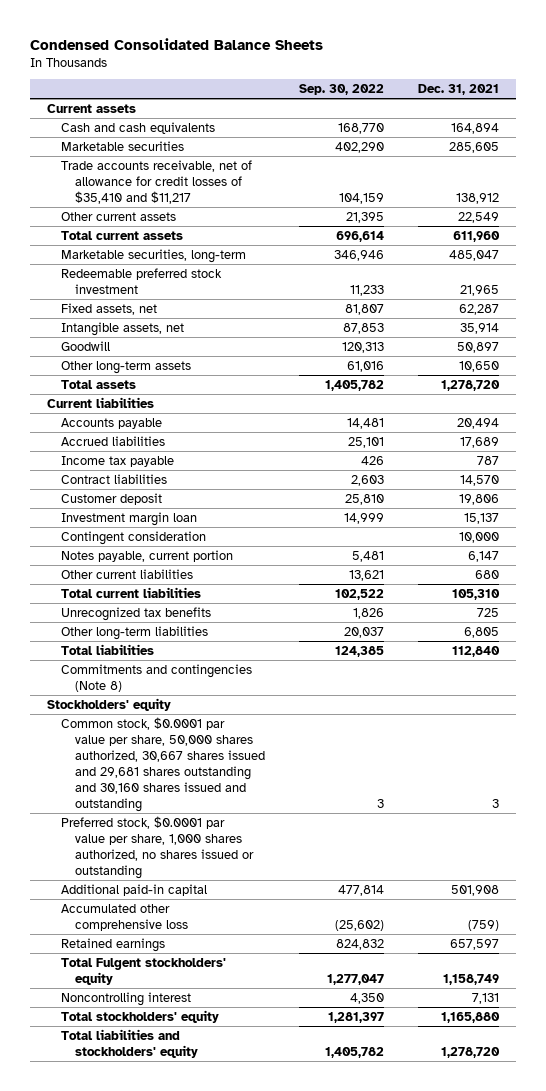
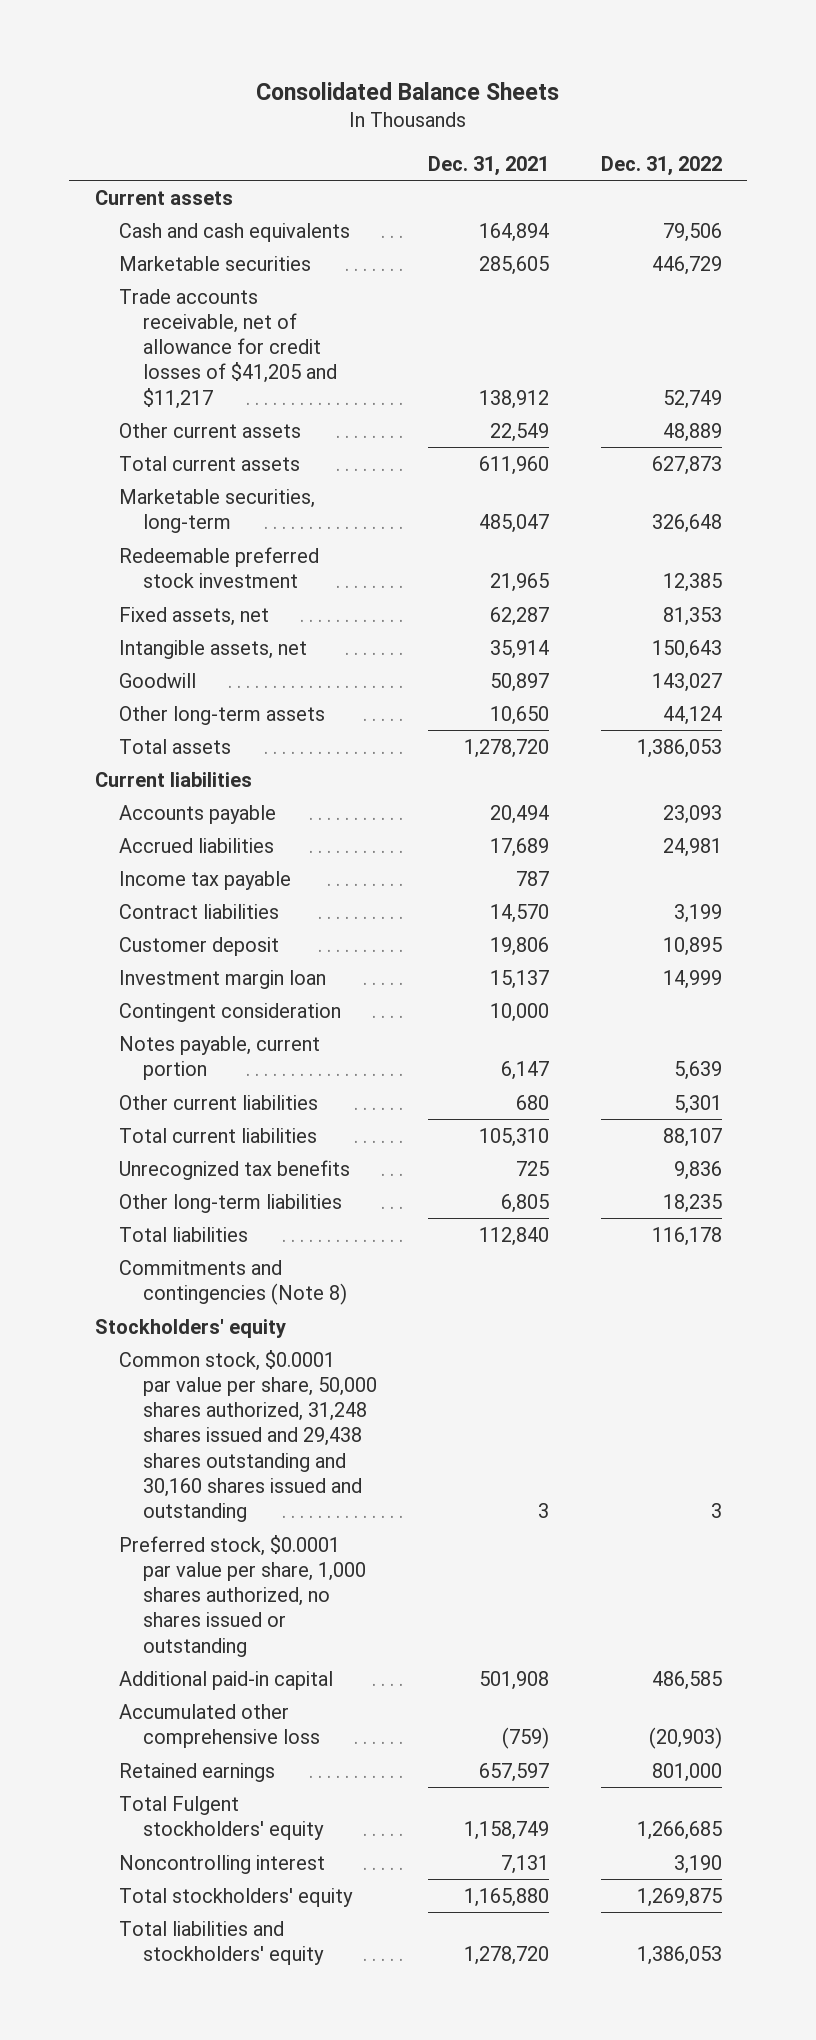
[30,37,324,50] Condensed Consolidated Balance Sheets -> [256,82,560,101] Consolidated Balance Sheets
[299,83,385,95] Sep. 30, 2022 -> none
none -> [600,155,722,176] Dec. 31, 2022
[61,159,253,204] Trade accounts receivable, net of allowance for credit losses of $35,410 and $11,217 -> [118,288,338,409] Trade accounts receivable, net of allowance for credit losses of $41,205 and $11,217
[61,716,266,812] Common stock, $0.0001 par value per share, 50,000 shares authorized, 30,667 shares issued and 29,681 shares outstanding and 30,160 shares issued and outstanding -> [118,1349,378,1523] Common stock, $0.0001 par value per share, 50,000 shares authorized, 31,248 shares issued and 29,438 shares outstanding and 30,160 shares issued and outstanding

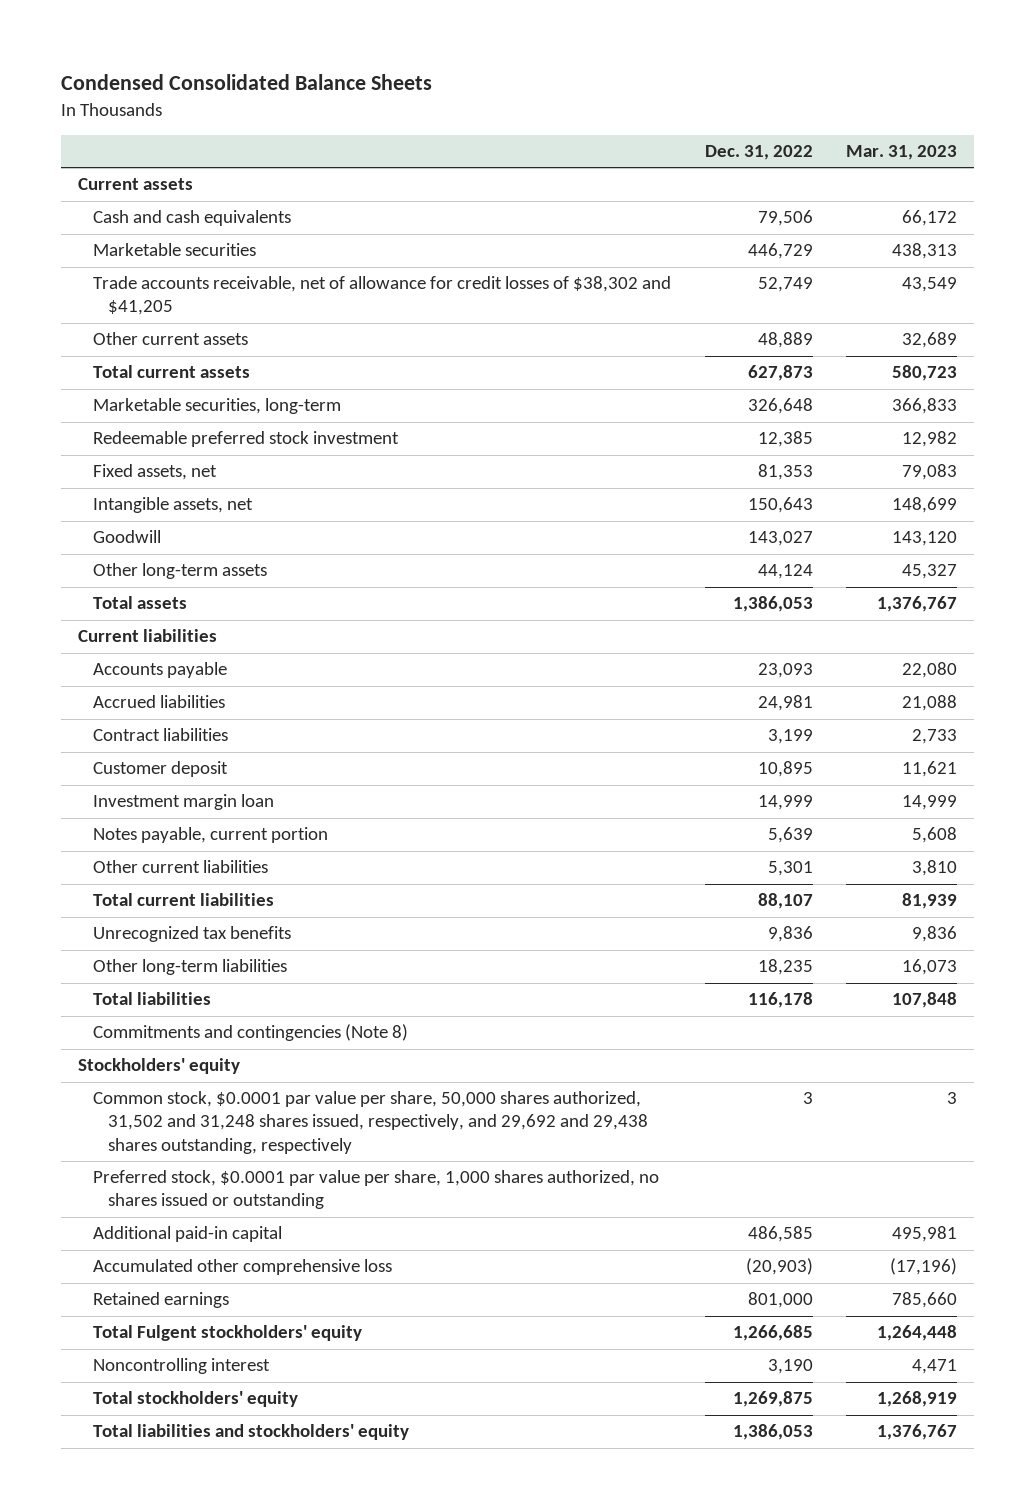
[256,82,560,101] Consolidated Balance Sheets -> [61,74,433,91] Condensed Consolidated Balance Sheets
[428,155,550,176] Dec. 31, 2021 -> none
none -> [846,144,958,160] Mar. 31, 2023
[118,288,338,409] Trade accounts receivable, net of allowance for credit losses of $41,205 and $11,217 -> [93,276,672,316] Trade accounts receivable, net of allowance for credit losses of $38,302 and $41,205
[118,870,291,890] Income tax payable -> none
[118,1002,341,1022] Contingent consideration -> none
[118,1349,378,1523] Common stock, $0.0001 par value per share, 50,000 shares authorized, 31,248 shares issued and 29,438 shares outstanding and 30,160 shares issued and outstanding -> [93,1091,649,1154] Common stock, $0.0001 par value per share, 50,000 shares authorized, 31,502 and 31,248 shares issued, respectively, and 29,692 and 29,438 shares outstanding, respectively

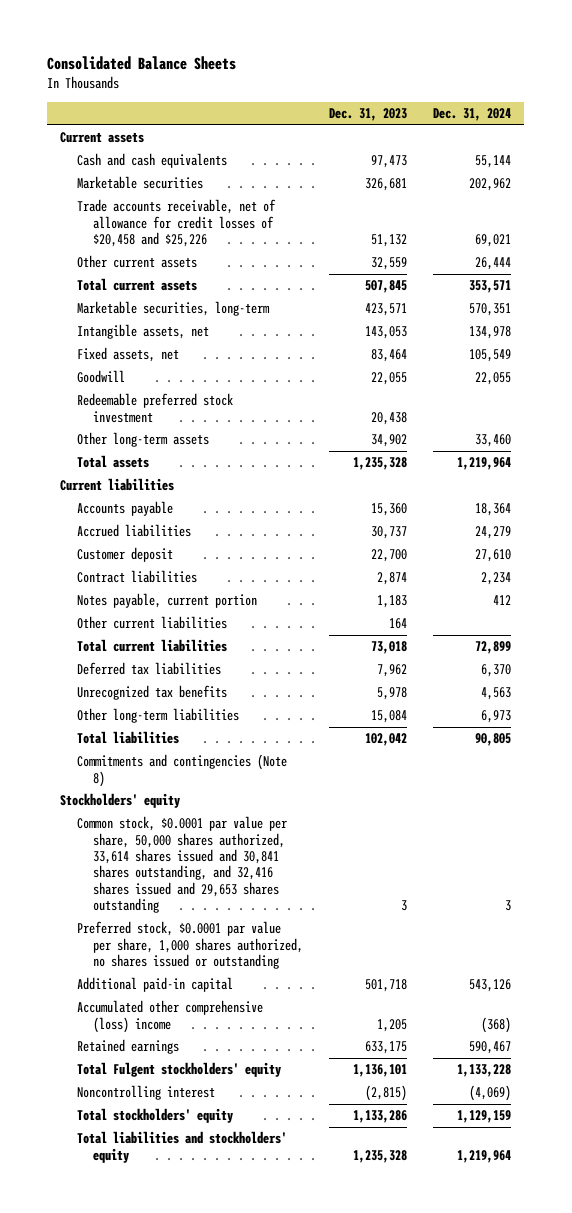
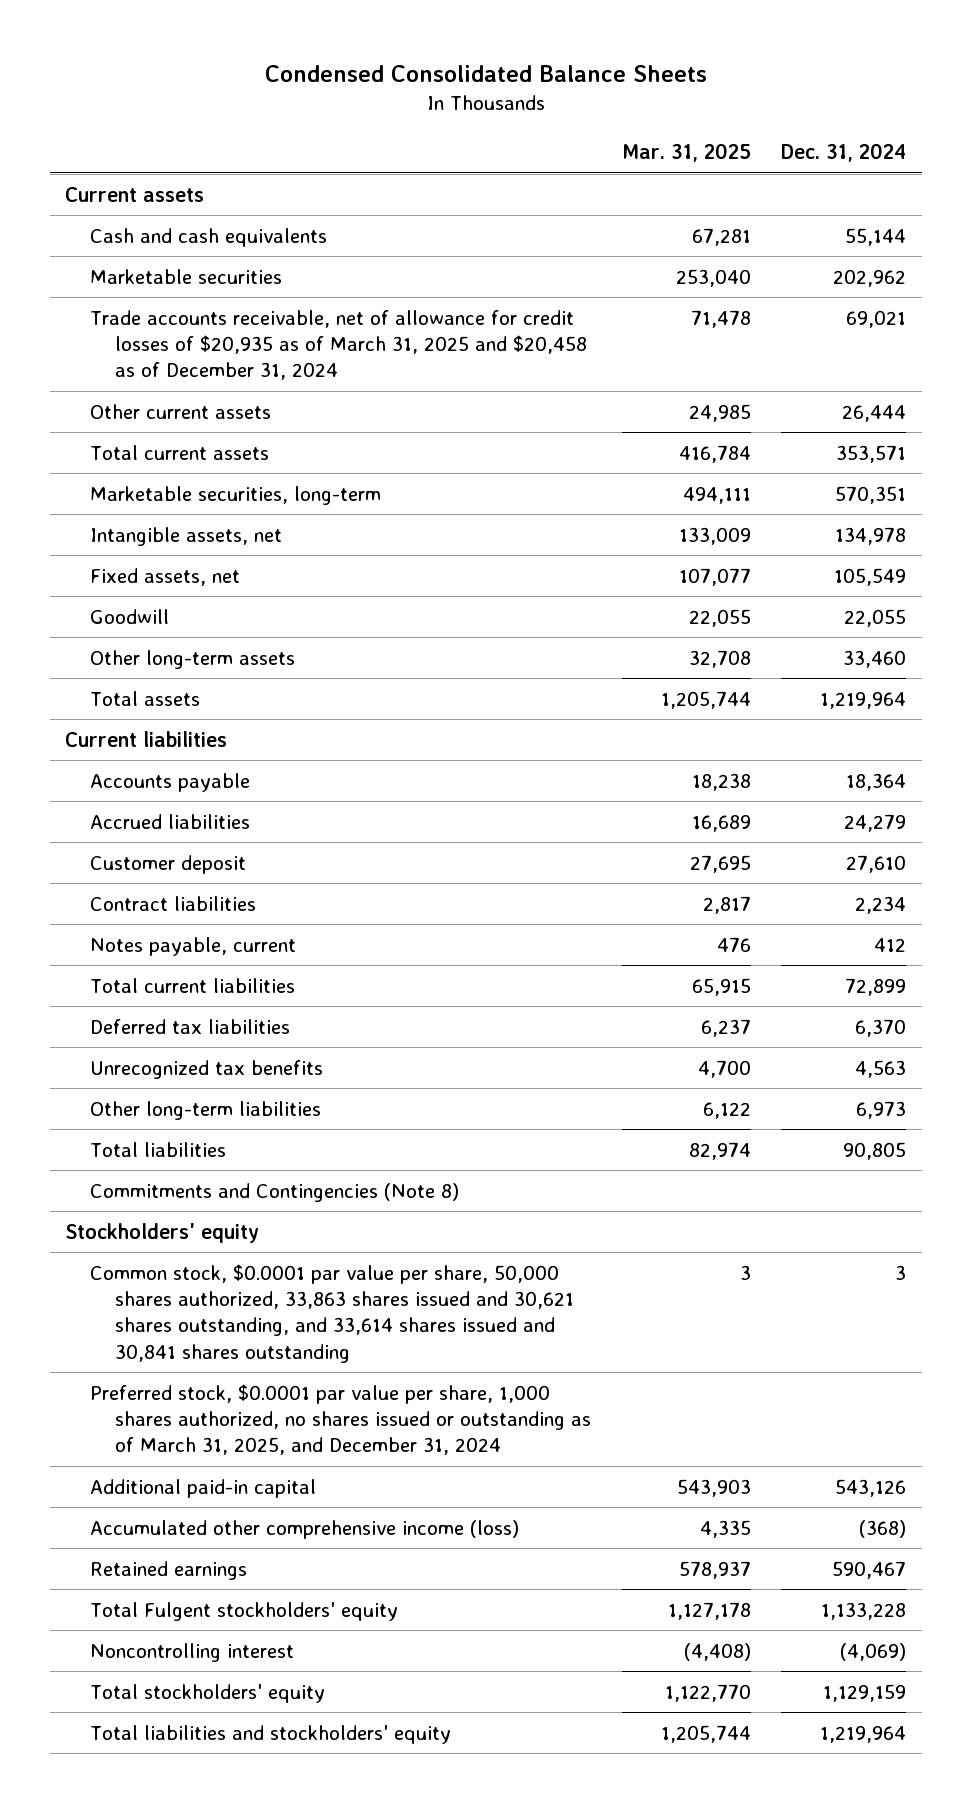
[47,55,237,70] Consolidated Balance Sheets -> [264,65,707,83] Condensed Consolidated Balance Sheets
[329,107,408,121] Dec. 31, 2023 -> none
none -> [621,143,751,163] Mar. 31, 2025
[76,199,276,248] Trade accounts receivable, net of allowance for credit losses of $20,458 and $25,226 -> [90,309,587,381] Trade accounts receivable, net of allowance for credit losses of $20,935 as of March 31, 2025 and $20,458 as of December 31, 2024
[76,393,233,423] Redeemable preferred stock investment -> none
[76,616,227,630] Other current liabilities -> none
[76,593,257,609] Notes payable, current portion -> [90,936,297,956] Notes payable, current
[76,754,287,787] Commitments and contingencies (Note 8) -> [90,1182,460,1202] Commitments and Contingencies (Note 8)
[76,816,287,913] Common stock, $0.0001 par value per share, 50,000 shares authorized, 33,614 shares issued and 30,841 shares outstanding, and 32,416 shares issued and 29,653 shares outstanding -> [90,1263,574,1363] Common stock, $0.0001 par value per share, 50,000 shares authorized, 33,863 shares issued and 30,621 shares outstanding, and 33,614 shares issued and 30,841 shares outstanding
[76,921,304,970] Preferred stock, $0.0001 par value per share, 1,000 shares authorized, no shares issued or outstanding -> [90,1383,591,1456] Preferred stock, $0.0001 par value per share, 1,000 shares authorized, no shares issued or outstanding as of March 31, 2025, and December 31, 2024
[76,1000,263,1033] Accumulated other comprehensive (loss) income -> [90,1519,520,1539] Accumulated other comprehensive income (loss)

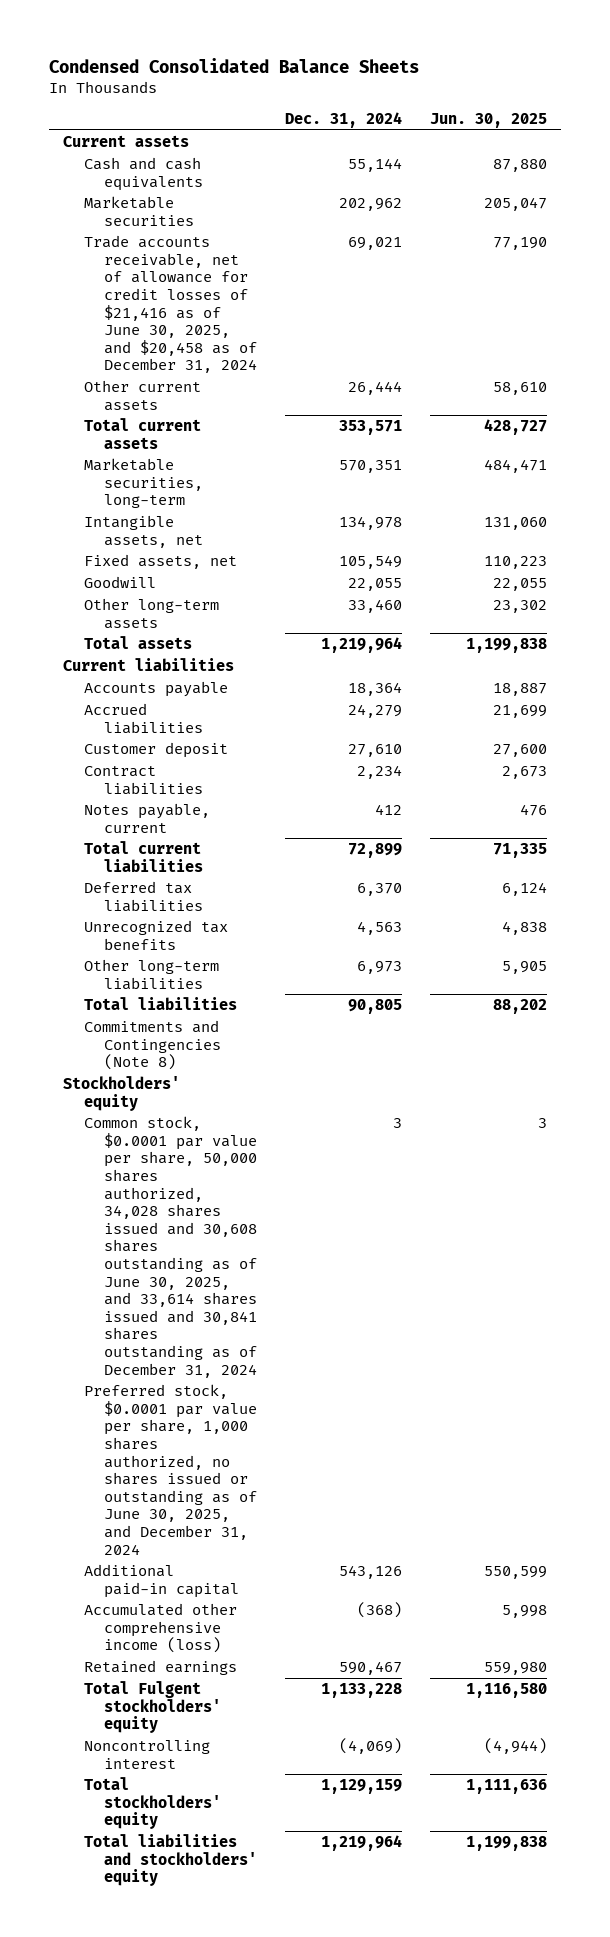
[621,143,751,163] Mar. 31, 2025 -> none
none -> [429,112,547,128] Jun. 30, 2025
[90,309,587,381] Trade accounts receivable, net of allowance for credit losses of $20,935 as of March 31, 2025 and $20,458 as of December 31, 2024 -> [83,235,258,374] Trade accounts receivable, net of allowance for credit losses of $21,416 as of June 30, 2025, and $20,458 as of December 31, 2024
[90,1263,574,1363] Common stock, $0.0001 par value per share, 50,000 shares authorized, 33,863 shares issued and 30,621 shares outstanding, and 33,614 shares issued and 30,841 shares outstanding -> [83,1116,258,1378] Common stock, $0.0001 par value per share, 50,000 shares authorized, 34,028 shares issued and 30,608 shares outstanding as of June 30, 2025, and 33,614 shares issued and 30,841 shares outstanding as of December 31, 2024
[90,1383,591,1456] Preferred stock, $0.0001 par value per share, 1,000 shares authorized, no shares issued or outstanding as of March 31, 2025, and December 31, 2024 -> [83,1384,258,1555] Preferred stock, $0.0001 par value per share, 1,000 shares authorized, no shares issued or outstanding as of June 30, 2025, and December 31, 2024

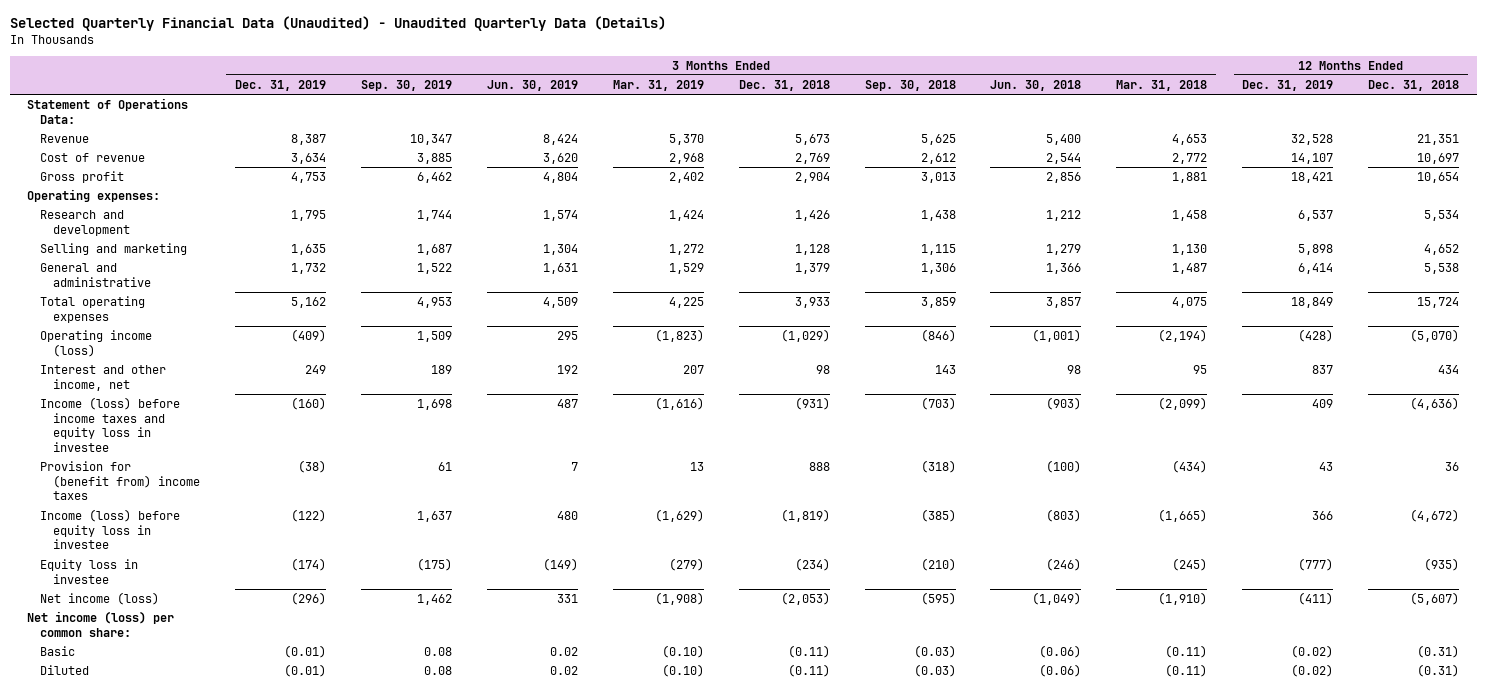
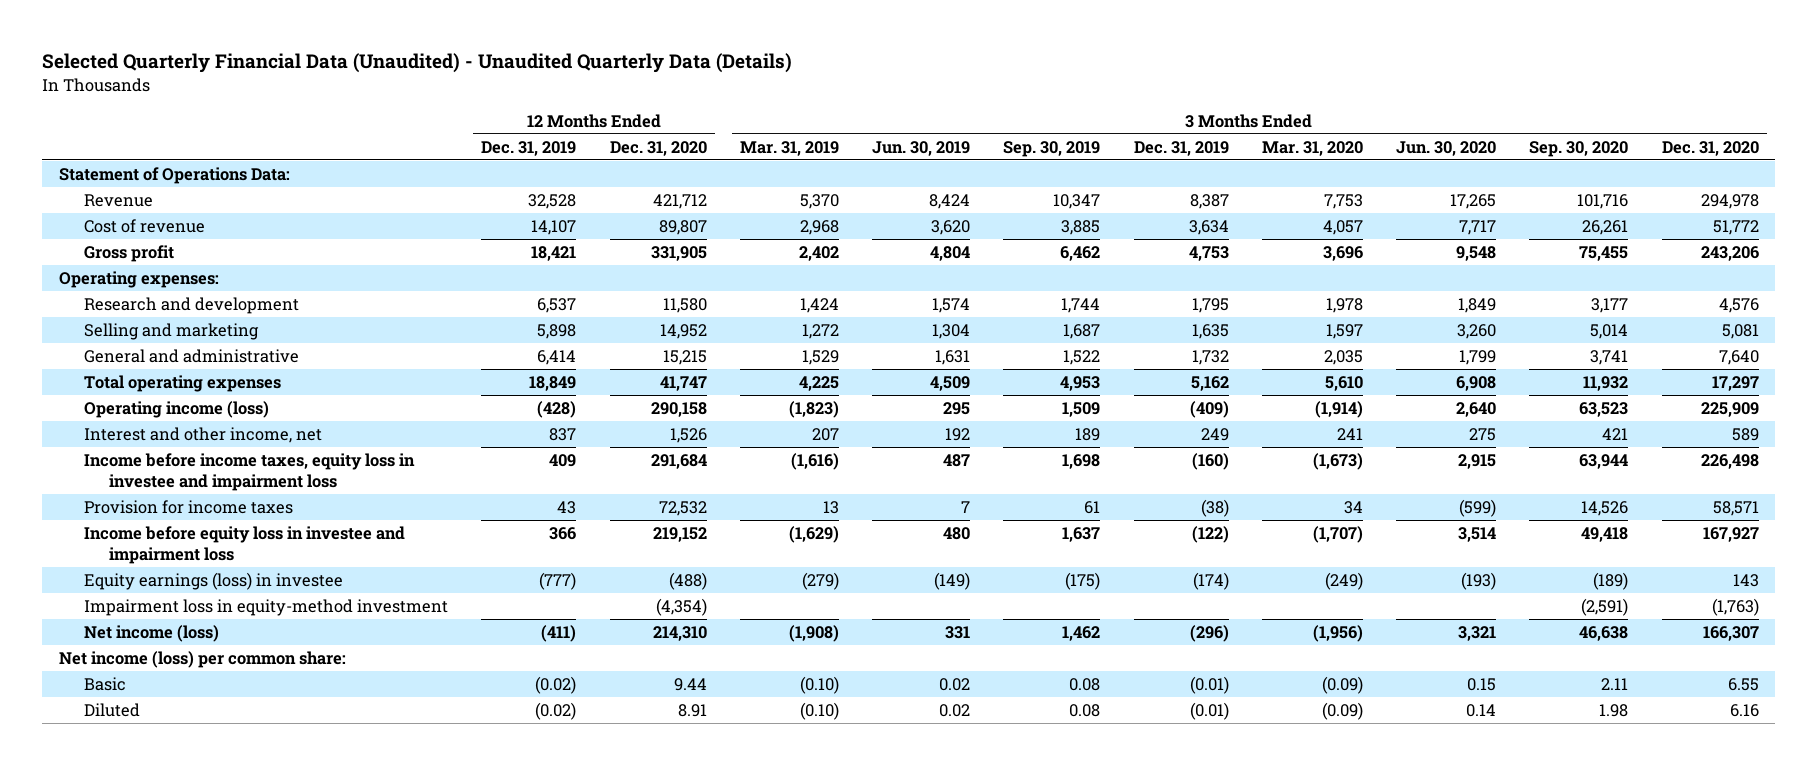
[738,79,830,91] Dec. 31, 2018 -> none
[864,79,956,91] Sep. 30, 2018 -> none
[990,79,1082,91] Jun. 30, 2018 -> none
[1116,79,1208,91] Mar. 31, 2018 -> none
[1368,79,1460,91] Dec. 31, 2018 -> none
none -> [609,140,707,156] Dec. 31, 2020
none -> [1261,140,1363,156] Mar. 31, 2020
none -> [1396,140,1497,156] Jun. 30, 2020
none -> [1529,140,1629,157] Sep. 30, 2020
none -> [1661,140,1759,156] Dec. 31, 2020
[40,396,181,452] Income (loss) before income taxes and equity loss in investee -> [84,453,416,492] Income before income taxes, equity loss in investee and impairment loss
[40,460,201,501] Provision for (benefit from) income taxes -> [84,500,294,515] Provision for income taxes
[40,508,181,550] Income (loss) before equity loss in investee -> [84,526,406,565] Income before equity loss in investee and impairment loss
[40,558,139,584] Equity loss in investee -> [84,572,344,591] Equity earnings (loss) in investee
none -> [84,599,449,617] Impairment loss in equity-method investment

